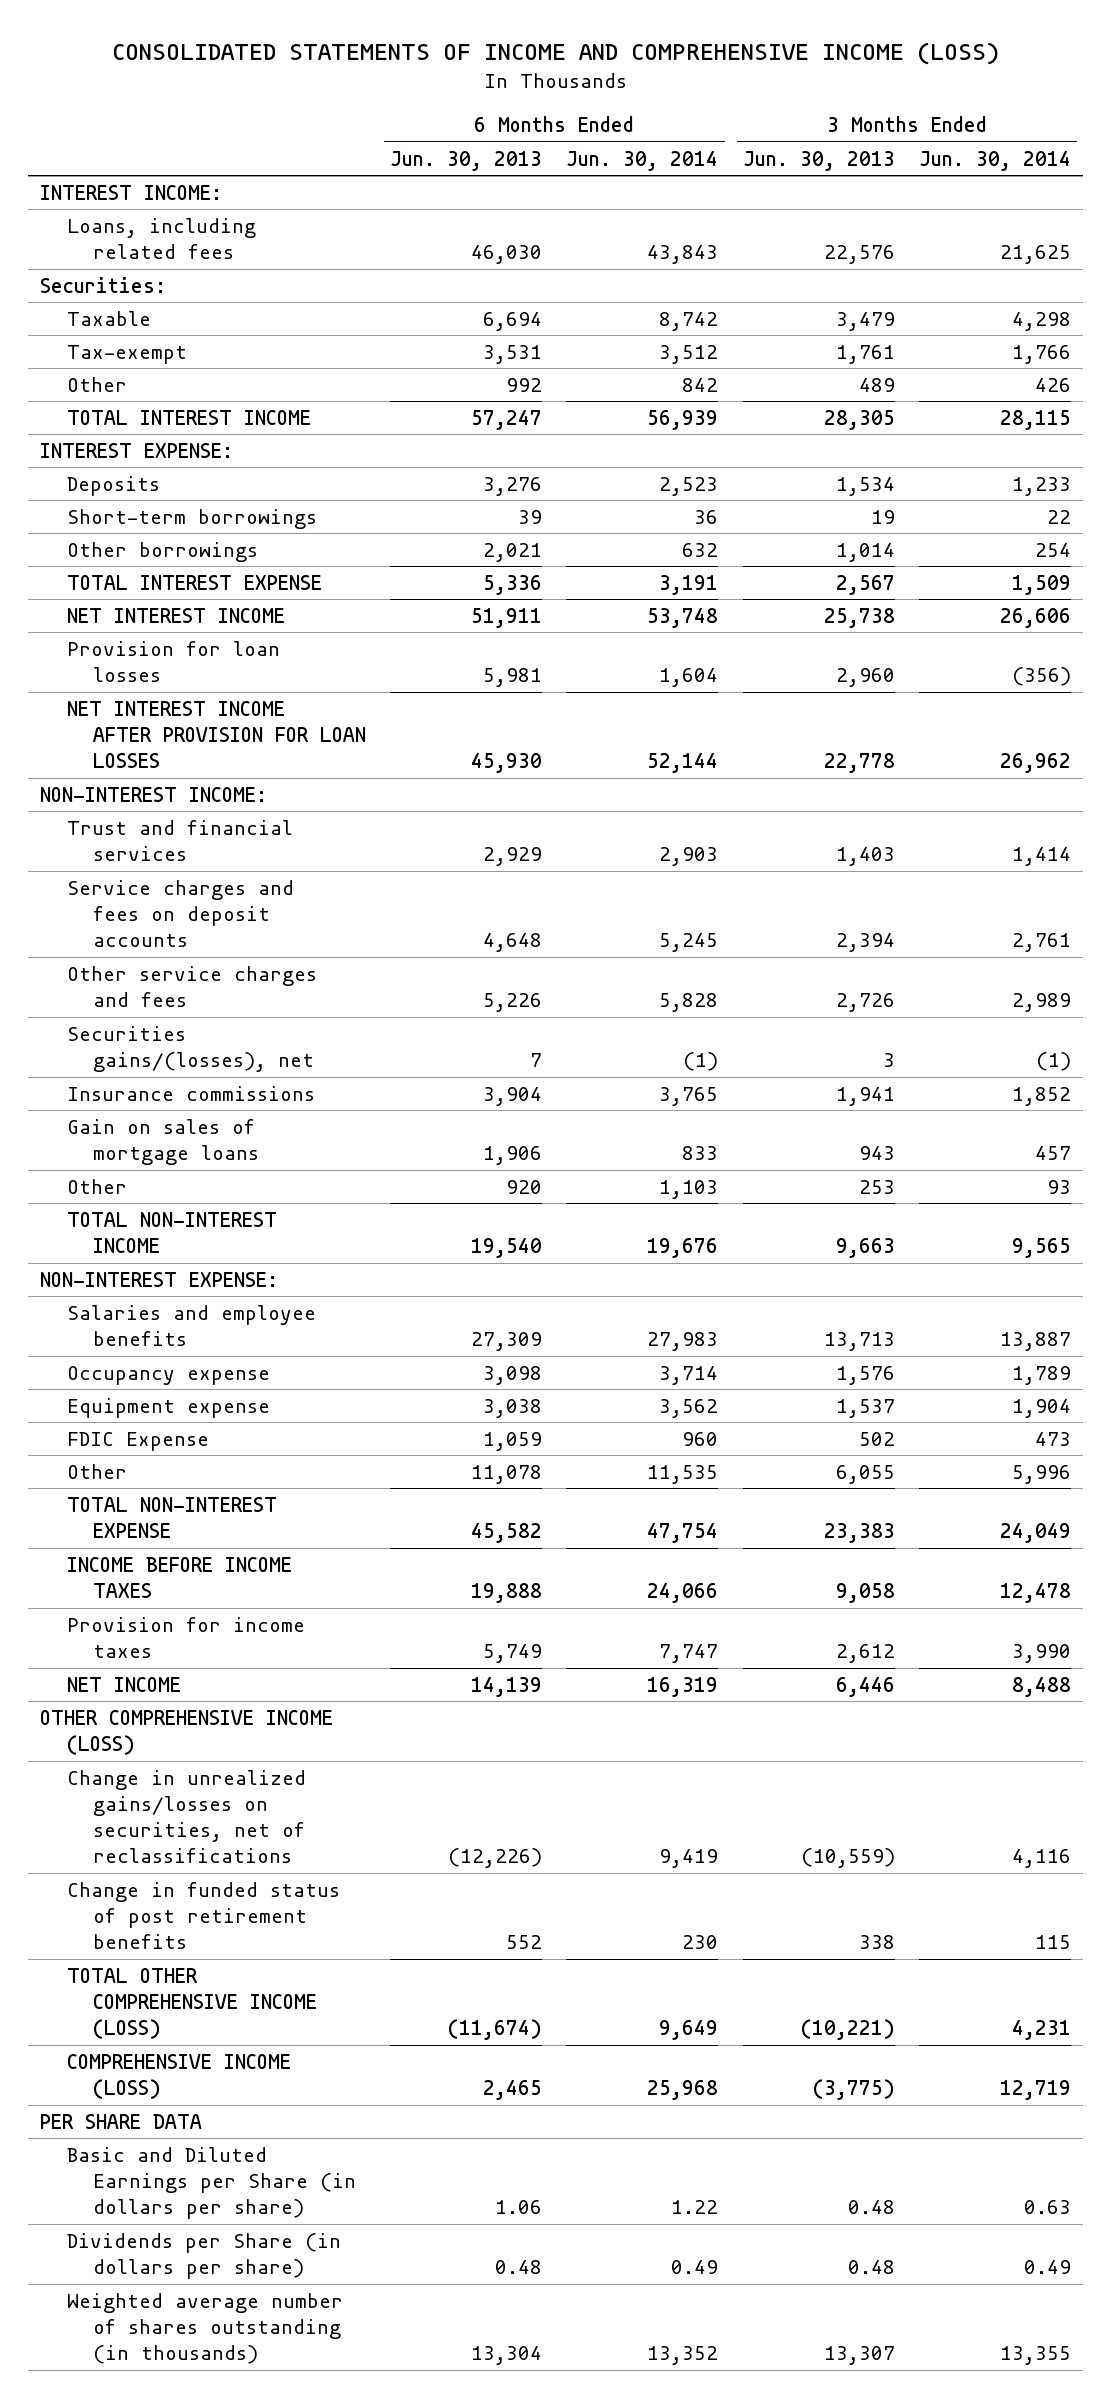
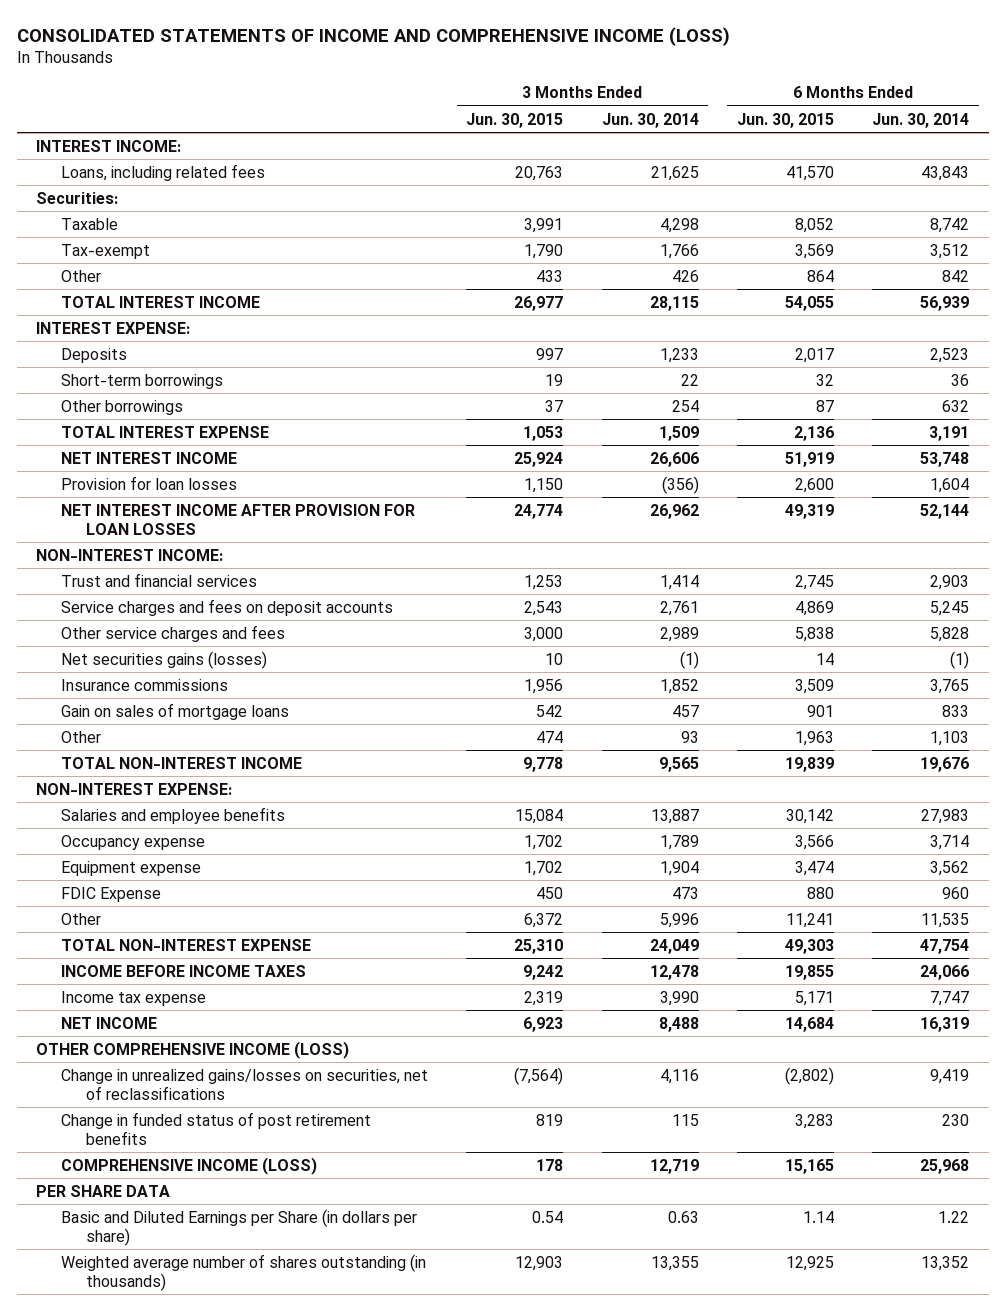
[390,150,543,171] Jun. 30, 2013 -> none
[742,150,895,171] Jun. 30, 2013 -> none
none -> [466,112,564,128] Jun. 30, 2015
none -> [736,112,834,128] Jun. 30, 2015
[66,1025,314,1072] Securities gains/(losses), net -> [60,650,267,669] Net securities gains (losses)
[66,1616,305,1658] Provision for income taxes -> [60,990,206,1006] Income tax expense
[66,1967,317,2040] TOTAL OTHER COMPREHENSIVE INCOME (LOSS) -> none
[66,2232,341,2279] Dividends per Share (in dollars per share) -> none

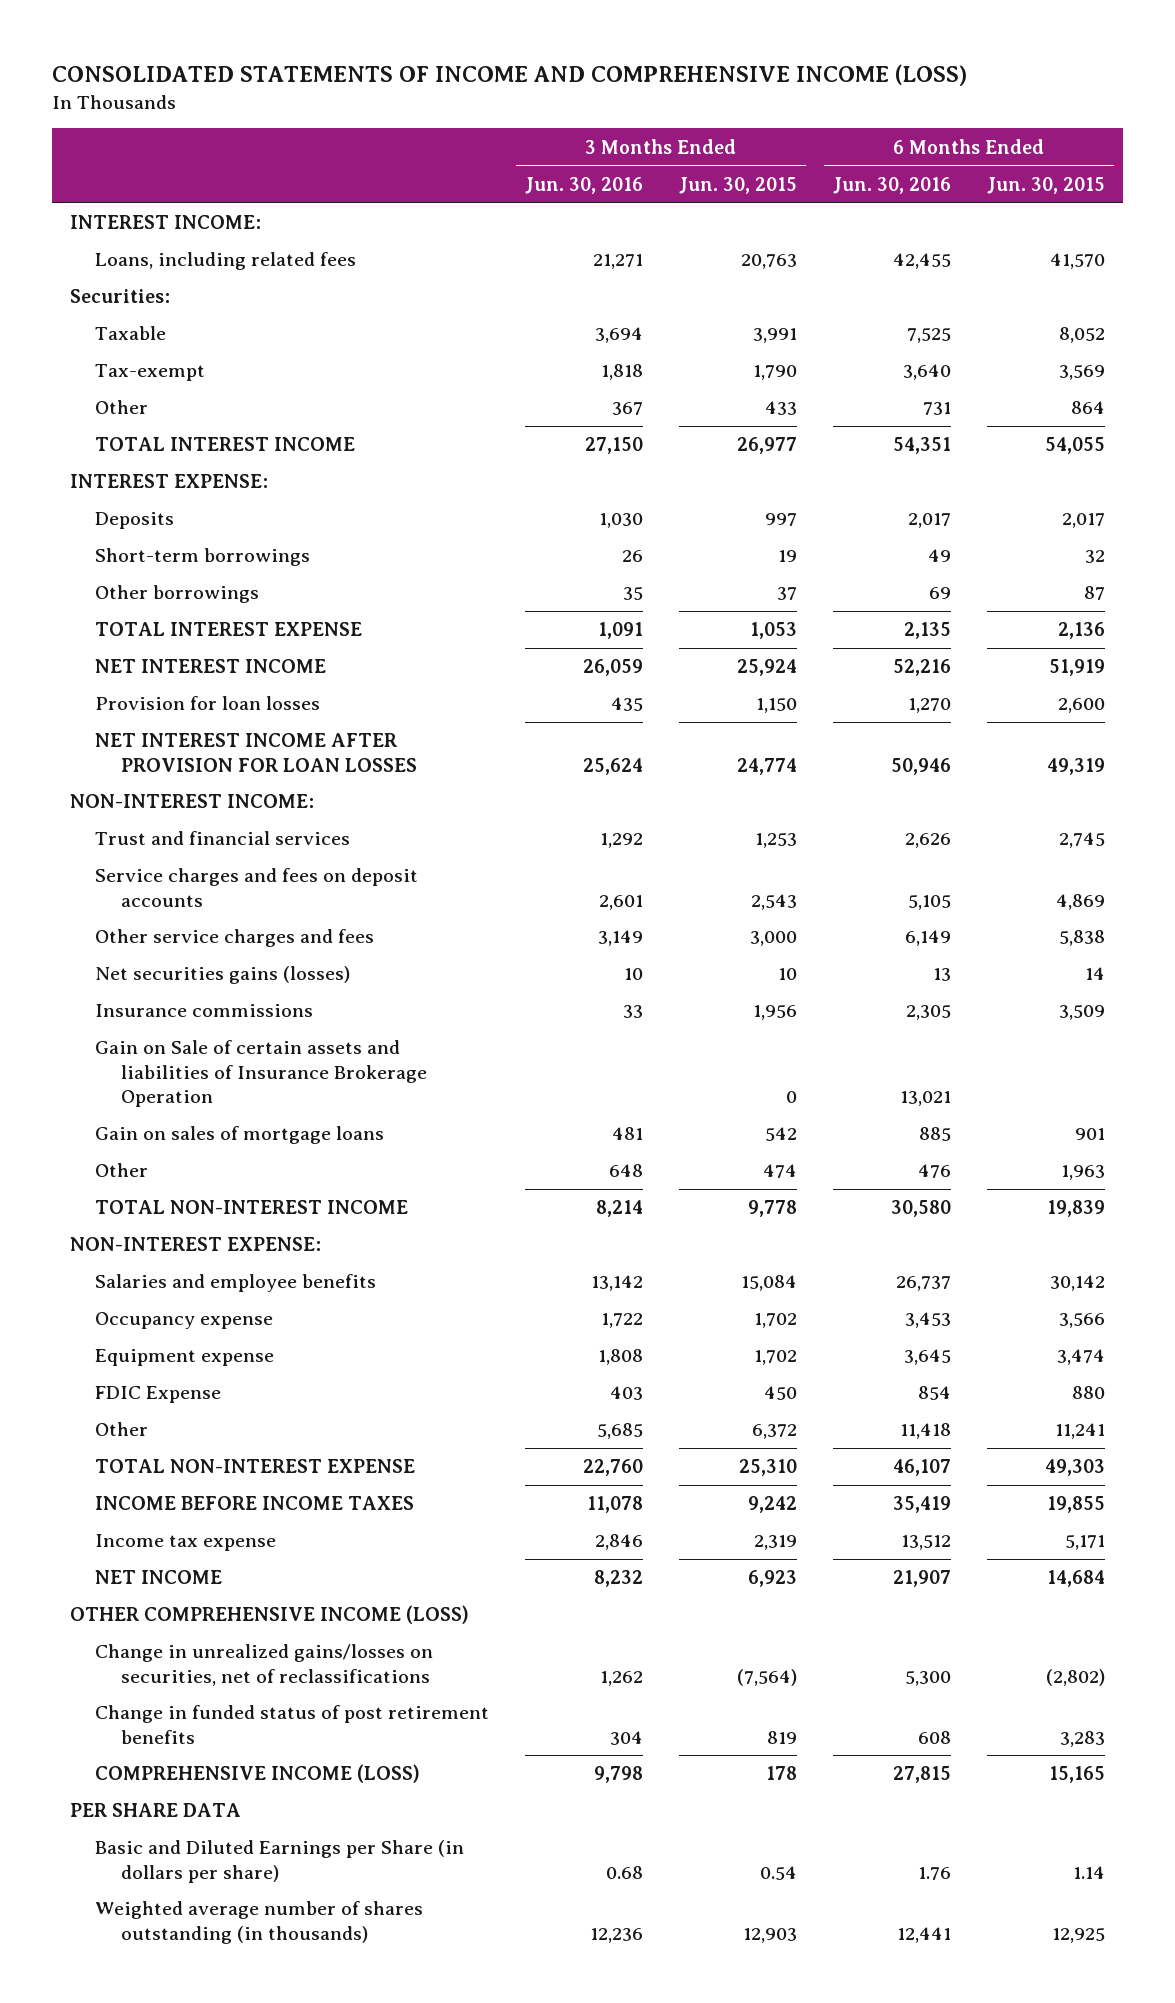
[601,112,699,128] Jun. 30, 2014 -> none
[872,112,970,128] Jun. 30, 2014 -> none
none -> [525,176,644,194] Jun. 30, 2016
none -> [833,176,952,194] Jun. 30, 2016
none -> [95,1040,427,1107] Gain on Sale of certain assets and liabilities of Insurance Brokerage Operation

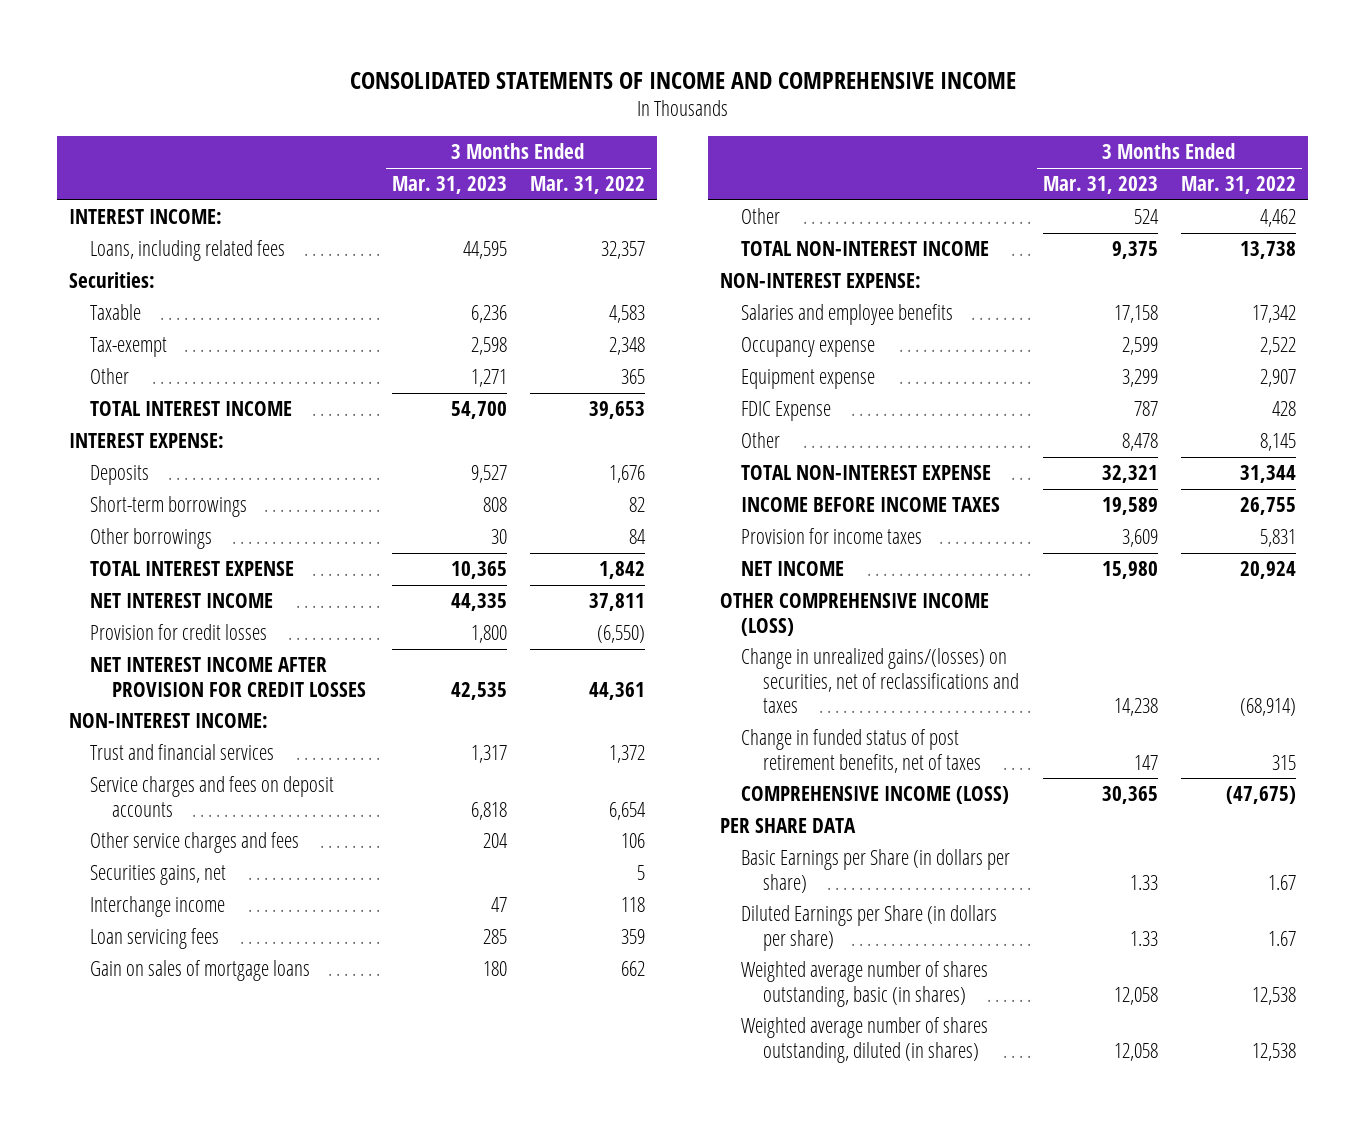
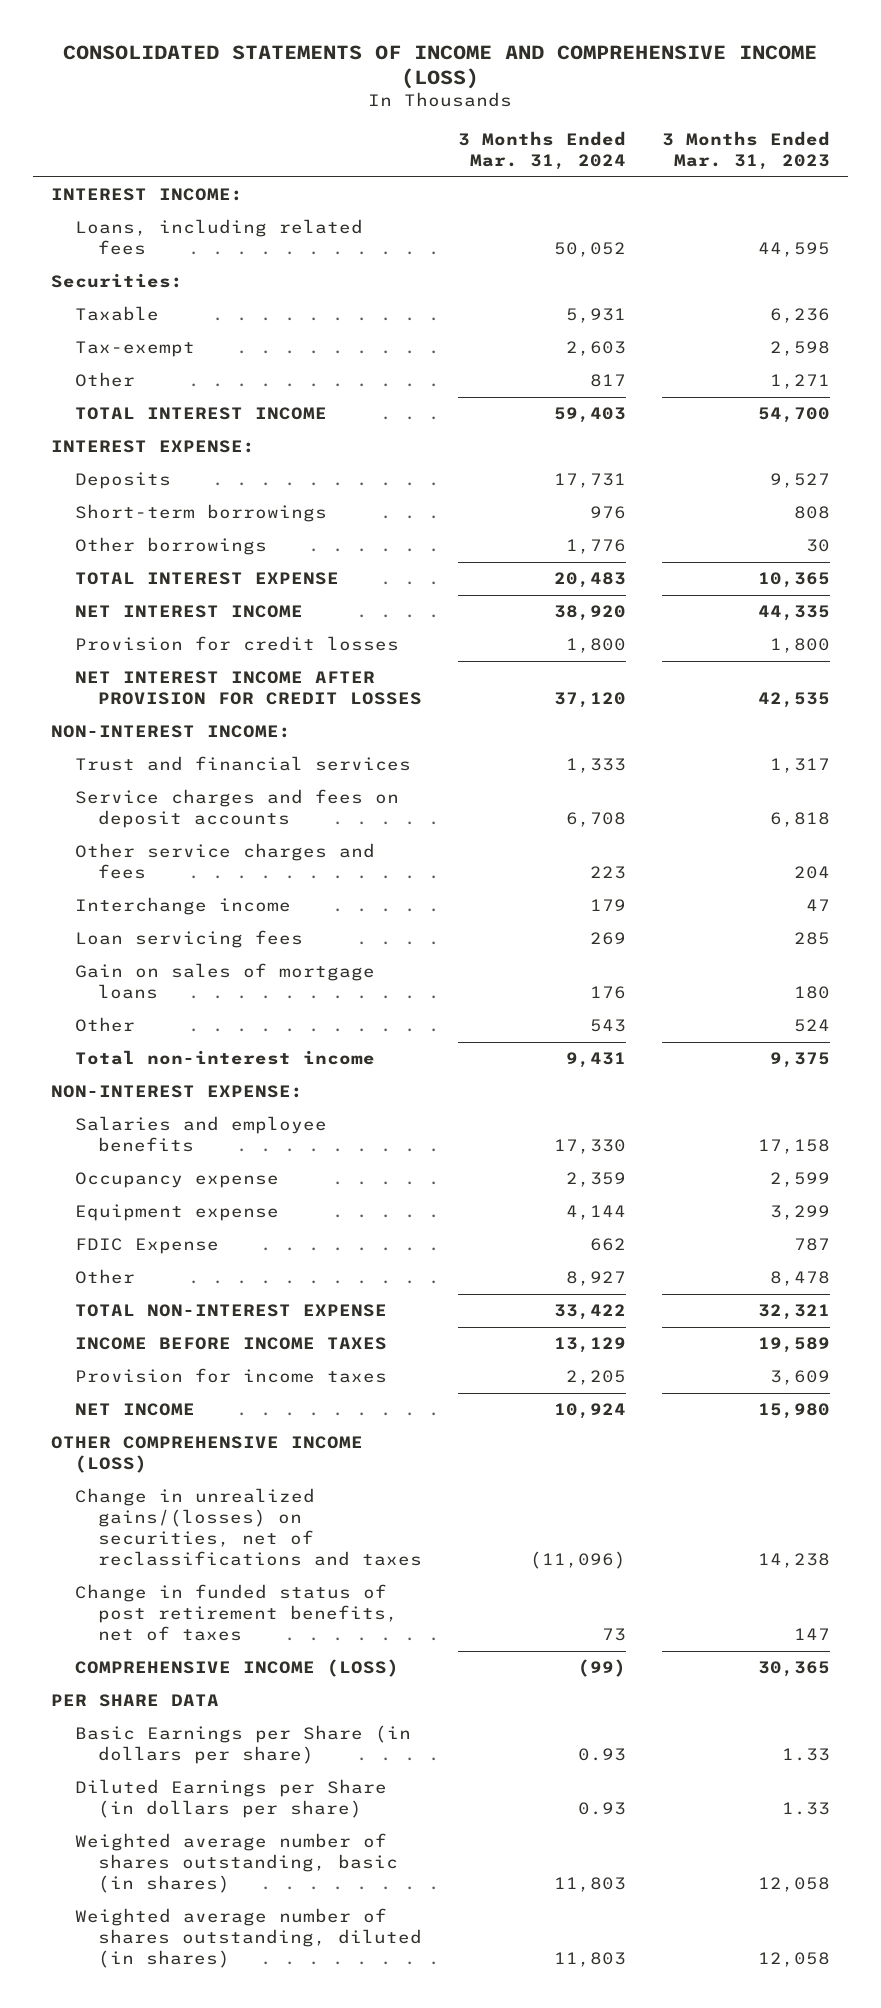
[349,71,1016,89] CONSOLIDATED STATEMENTS OF INCOME AND COMPREHENSIVE INCOME -> [63,44,818,89] CONSOLIDATED STATEMENTS OF INCOME AND COMPREHENSIVE INCOME (LOSS)
[530,176,646,195] Mar. 31, 2022 -> none
none -> [458,130,627,170] 3 Months Ended Mar. 31, 2024
[90,865,227,886] Securities gains, net -> none
[741,241,990,257] TOTAL NON-INTEREST INCOME -> [74,1050,375,1066] Total non-interest income

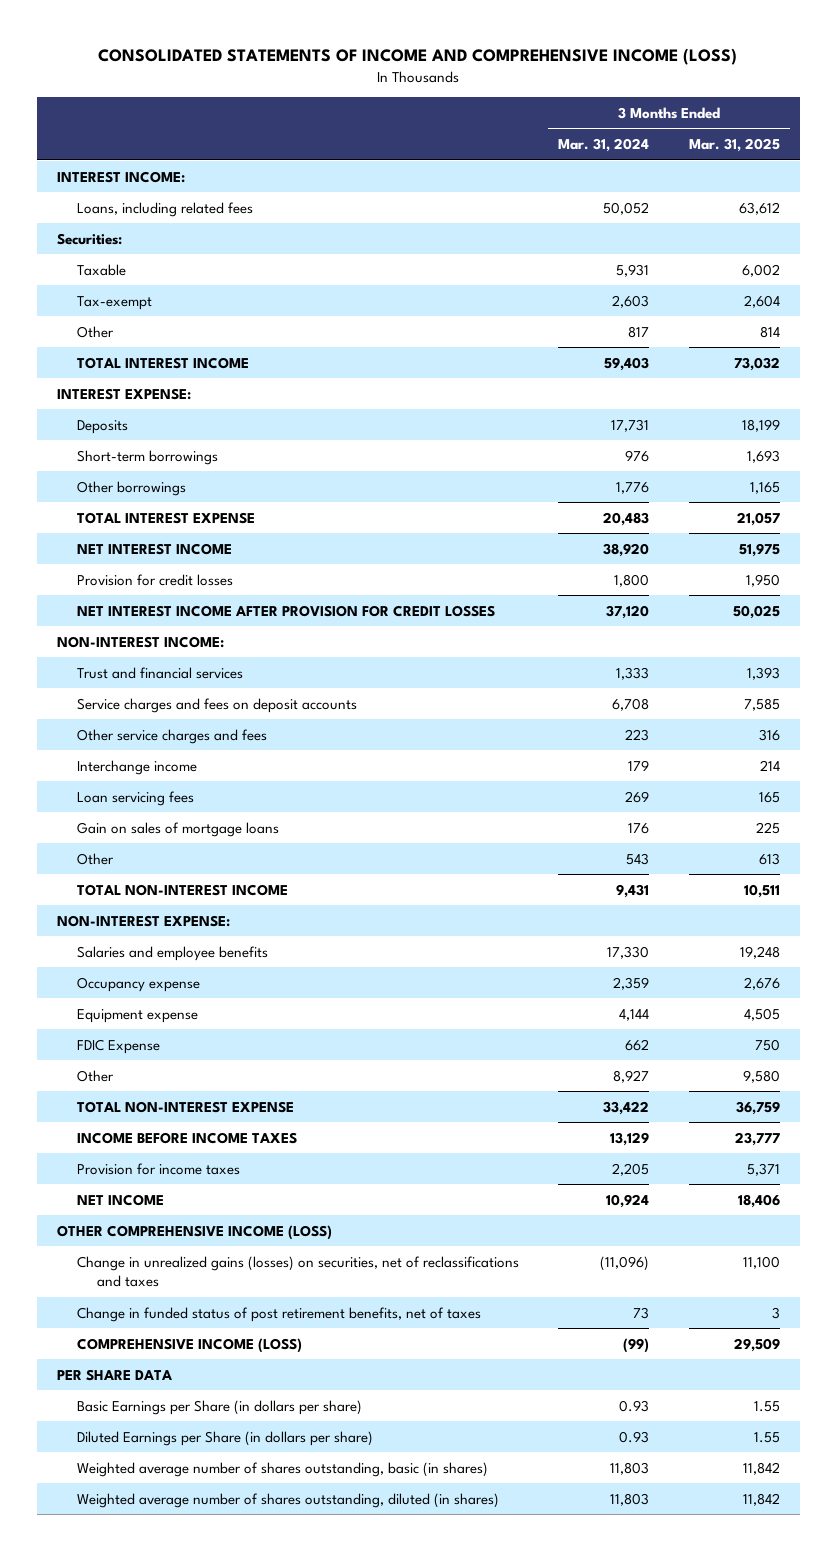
[661,130,830,170] 3 Months Ended Mar. 31, 2023 -> none
none -> [688,138,780,153] Mar. 31, 2025
[74,1050,375,1066] Total non-interest income -> [76,883,288,896] TOTAL NON-INTEREST INCOME
[74,1488,423,1567] Change in unrealized gains/(losses) on securities, net of reclassifications and taxes -> [76,1255,519,1288] Change in unrealized gains (losses) on securities, net of reclassifications and taxes

